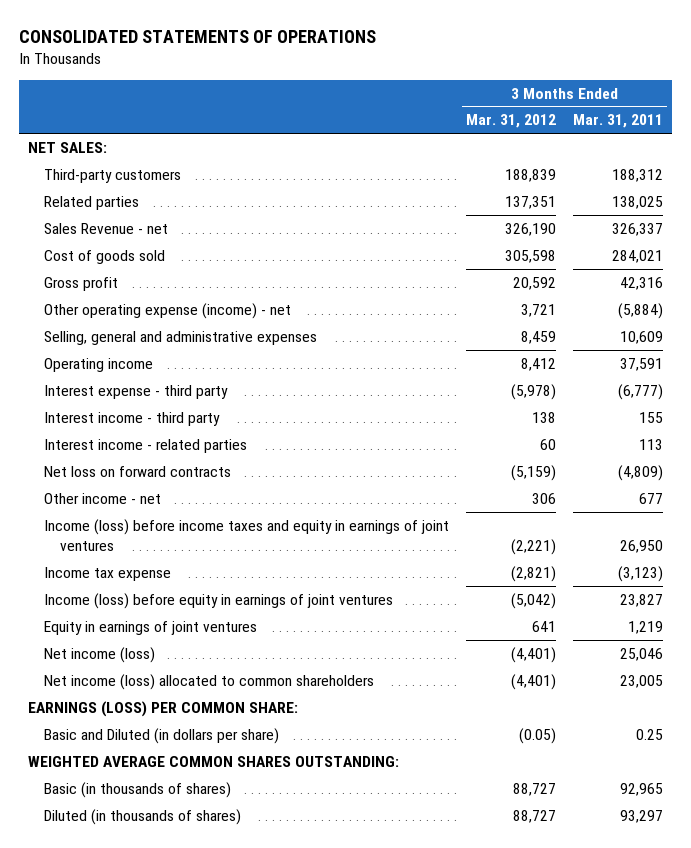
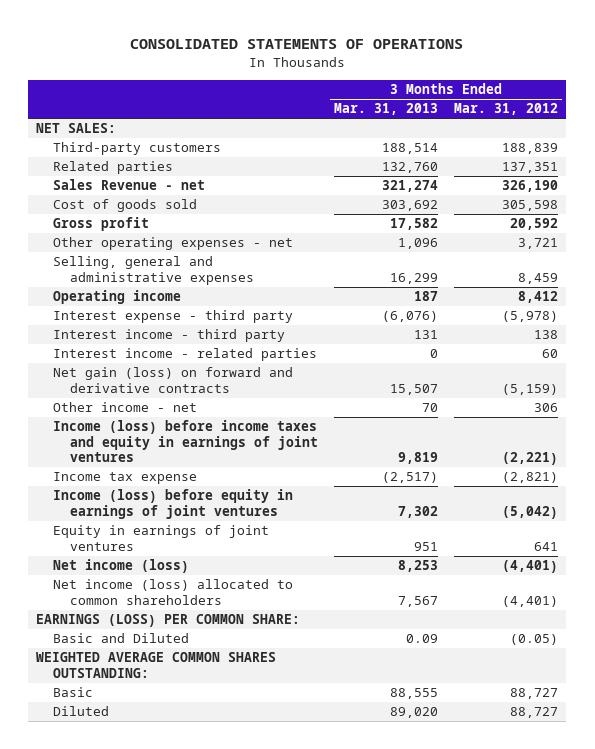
[573,114,664,129] Mar. 31, 2011 -> none
none -> [334,103,439,116] Mar. 31, 2013
[43,302,291,319] Other operating expense (income) - net -> [53,237,294,251] Other operating expenses - net
[43,465,231,477] Net loss on forward contracts -> [53,367,294,393] Net gain (loss) on forward and derivative contracts
[43,727,279,744] Basic and Diluted (in dollars per share) -> [53,633,190,644] Basic and Diluted
[43,781,231,798] Basic (in thousands of shares) -> [53,687,94,698] Basic
[43,808,241,825] Diluted (in thousands of shares) -> [53,706,110,717] Diluted

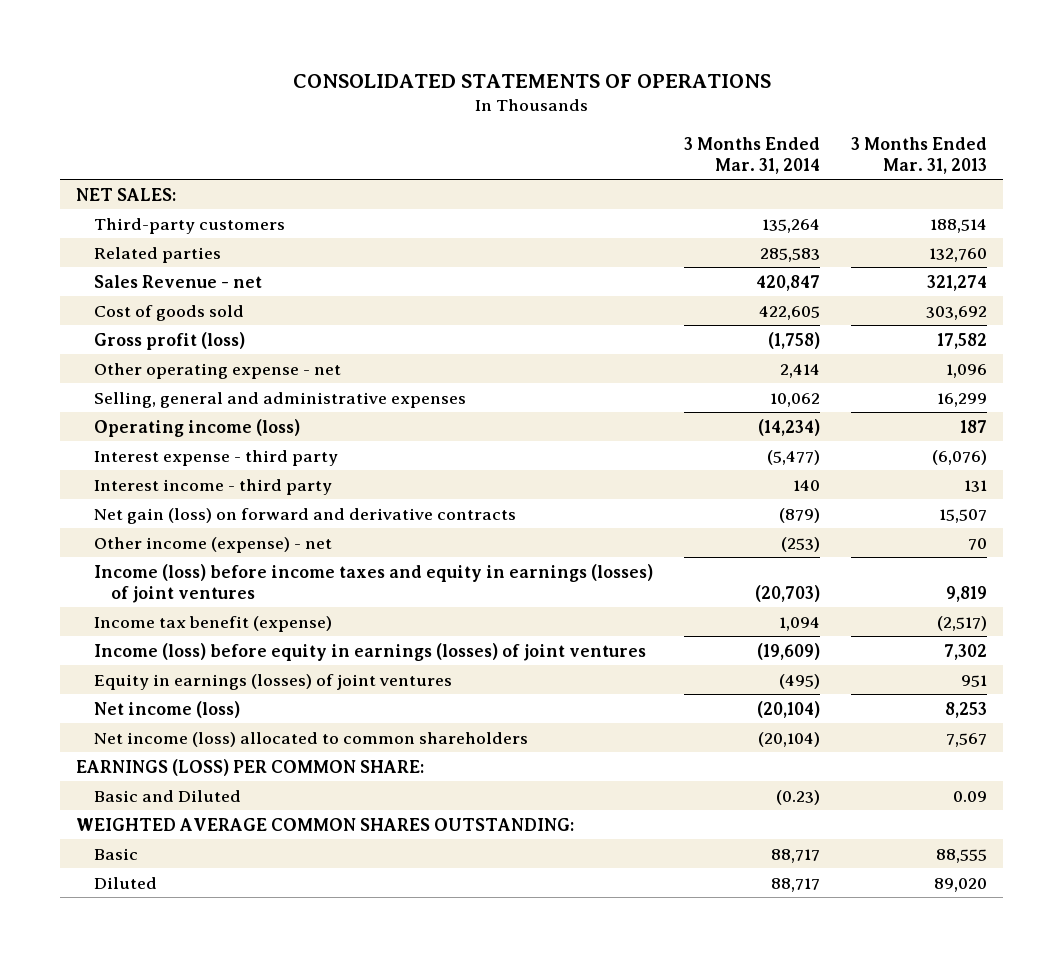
[454,103,559,116] Mar. 31, 2012 -> none
none -> [683,136,820,174] 3 Months Ended Mar. 31, 2014
[53,217,150,232] Gross profit -> [93,331,245,350] Gross profit (loss)
[53,237,294,251] Other operating expenses - net -> [93,362,341,379] Other operating expense - net
[53,290,182,305] Operating income -> [93,418,300,437] Operating income (loss)
[53,348,318,362] Interest income - related parties -> none
[53,402,198,413] Other income - net -> [93,536,332,553] Other income (expense) - net
[53,420,318,462] Income (loss) before income taxes and equity in earnings of joint ventures -> [93,563,653,603] Income (loss) before income taxes and equity in earnings (losses) of joint ventures
[53,472,198,485] Income tax expense -> [93,615,332,632] Income tax benefit (expense)
[53,489,294,519] Income (loss) before equity in earnings of joint ventures -> [93,642,646,661] Income (loss) before equity in earnings (losses) of joint ventures
[53,525,270,551] Equity in earnings of joint ventures -> [93,673,452,690] Equity in earnings (losses) of joint ventures

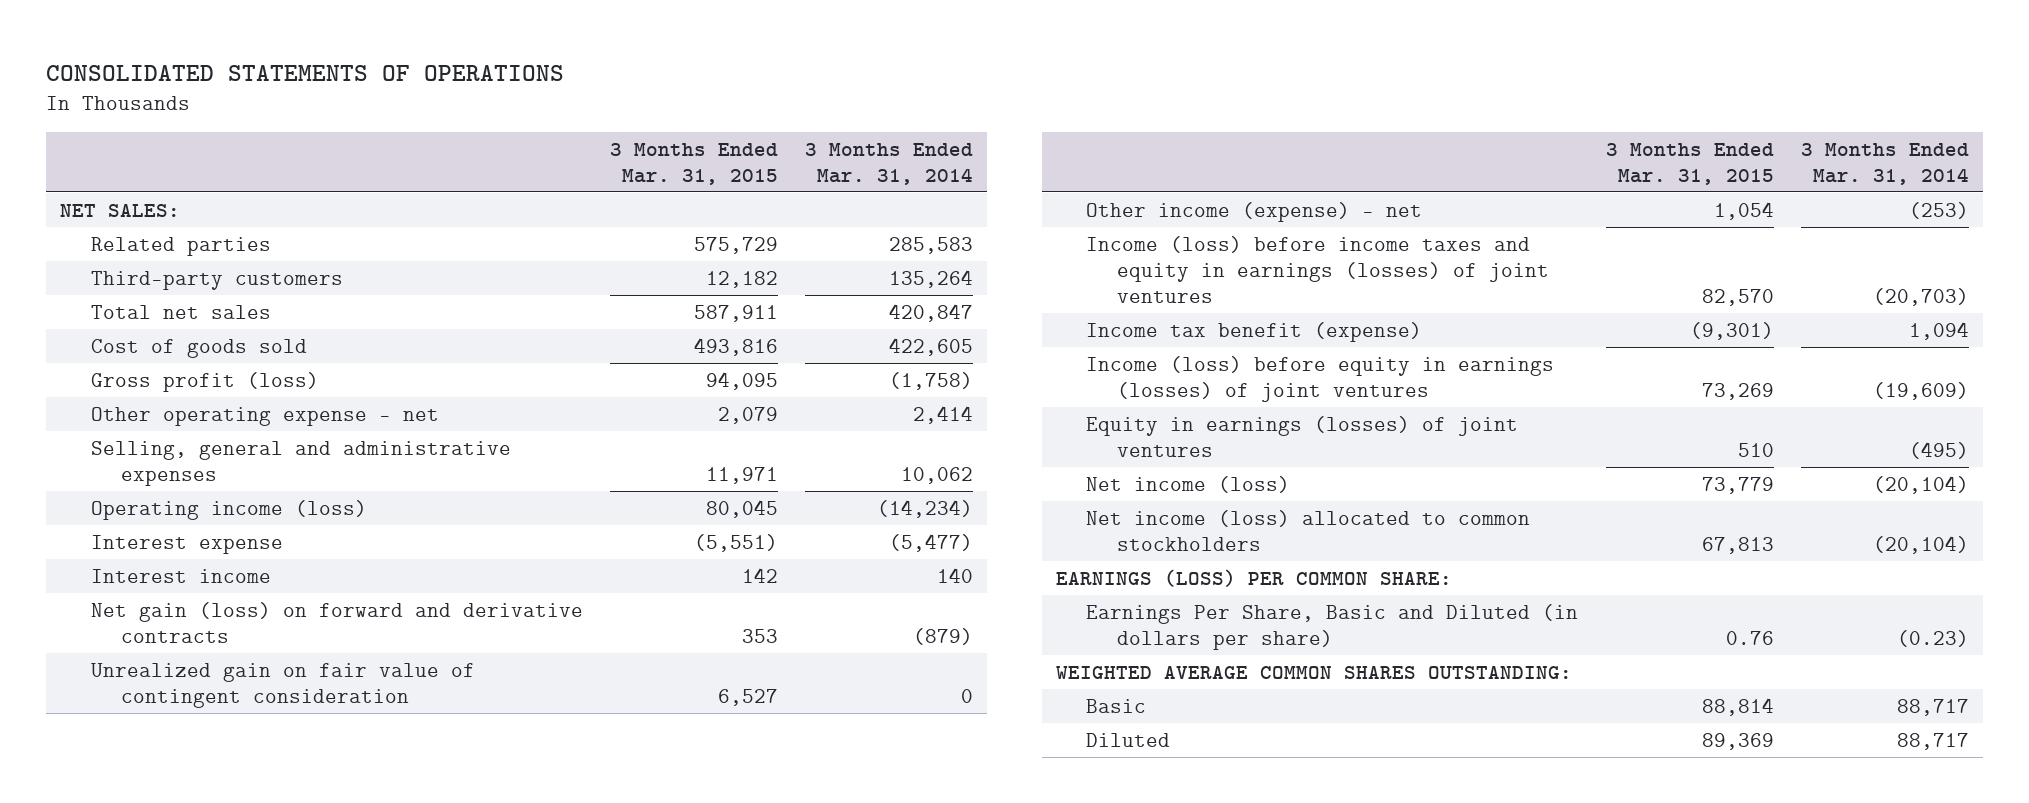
[851,136,988,174] 3 Months Ended Mar. 31, 2013 -> none
none -> [609,142,778,185] 3 Months Ended Mar. 31, 2015
[93,217,285,234] Third-party customers -> [90,270,343,290] Third-party customers
[93,274,262,288] Sales Revenue - net -> [90,304,271,319] Total net sales
[93,449,338,466] Interest expense - third party -> [90,534,283,554] Interest expense
[93,478,332,495] Interest income - third party -> [90,568,271,583] Interest income
none -> [90,662,475,708] Unrealized gain on fair value of contingent consideration
[93,731,528,747] Net income (loss) allocated to common shareholders -> [1086,509,1531,551] Net income (loss) allocated to common stockholders
[93,789,241,802] Basic and Diluted -> [1086,603,1579,650] Earnings Per Share, Basic and Diluted (in dollars per share)

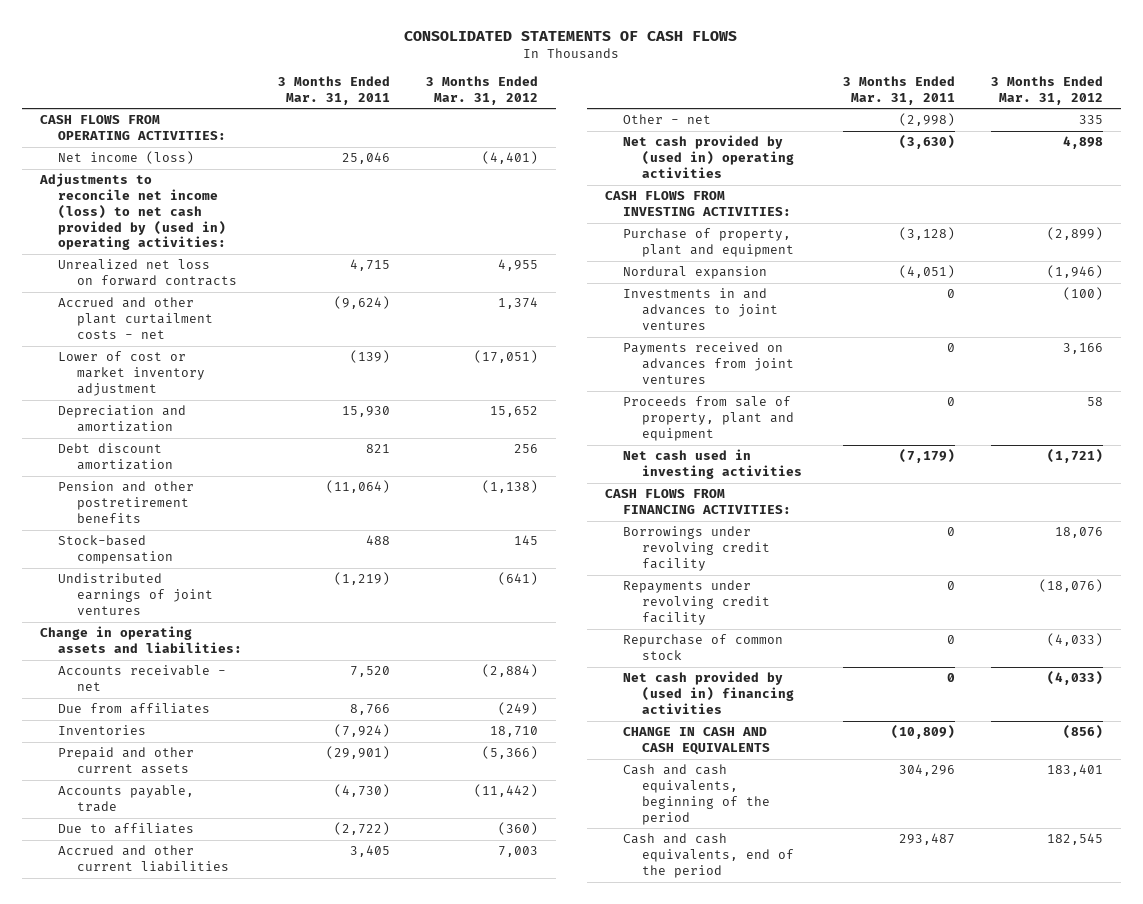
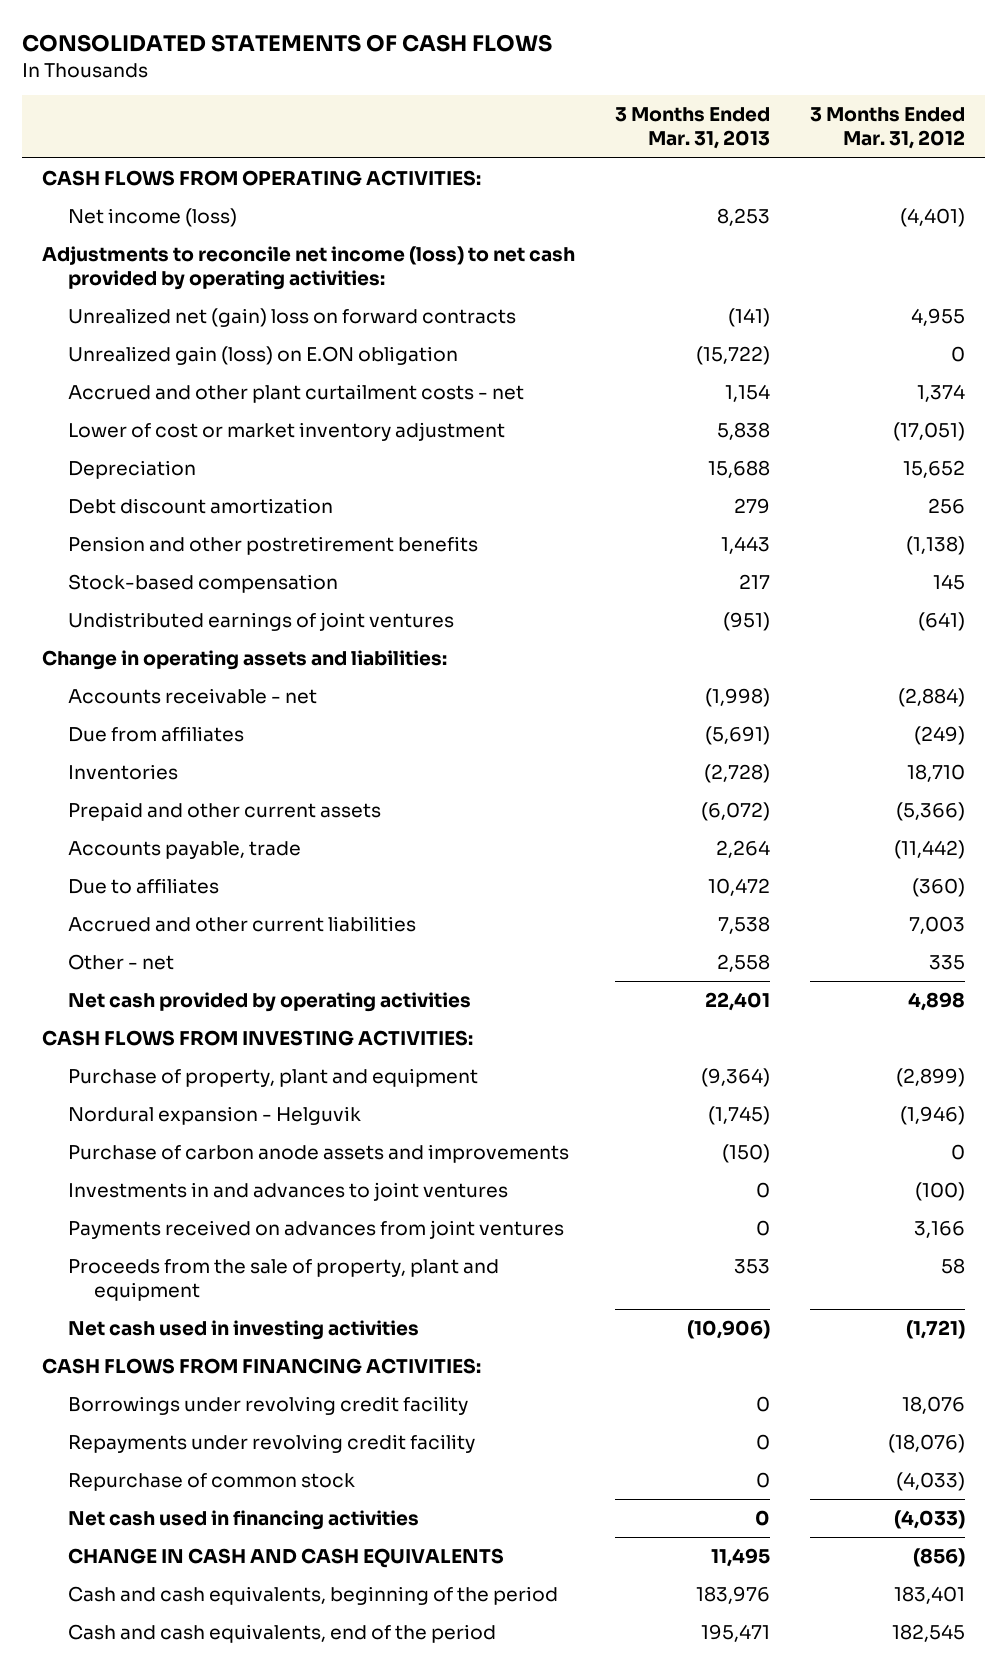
[277,75,390,105] 3 Months Ended Mar. 31, 2011 -> none
none -> [615,107,771,150] 3 Months Ended Mar. 31, 2013
[38,173,227,251] Adjustments to reconcile net income (loss) to net cash provided by (used in) operating activities: -> [42,245,576,290] Adjustments to reconcile net income (loss) to net cash provided by operating activities:
[58,259,237,287] Unrealized net loss on forward contracts -> [67,307,516,327] Unrealized net (gain) loss on forward contracts
none -> [67,345,458,365] Unrealized gain (loss) on E.ON obligation
[58,405,187,433] Depreciation and amortization -> [67,459,196,479] Depreciation
[623,135,794,178] Net cash provided by (used in) operating activities -> [67,991,471,1012] Net cash provided by operating activities
[623,266,768,280] Nordural expansion -> [67,1105,361,1125] Nordural expansion - Helguvik
none -> [67,1143,569,1163] Purchase of carbon anode assets and improvements
[623,396,794,441] Proceeds from sale of property, plant and equipment -> [67,1258,499,1301] Proceeds from the sale of property, plant and equipment
[623,671,794,714] Net cash provided by (used in) financing activities -> [67,1509,419,1530] Net cash used in financing activities

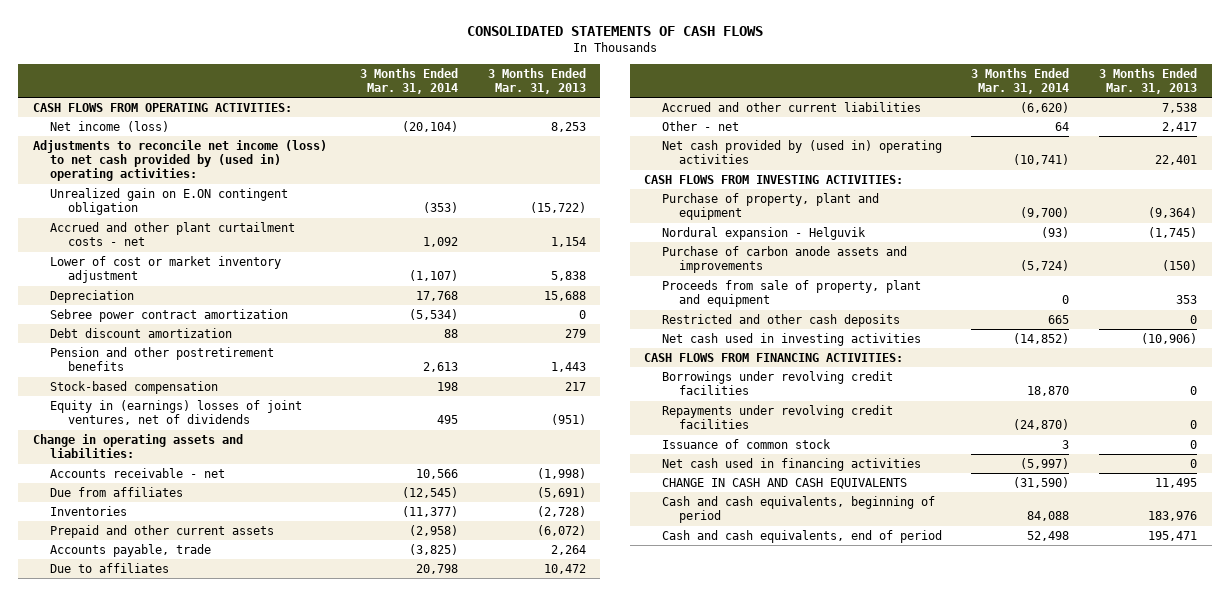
[810,107,966,150] 3 Months Ended Mar. 31, 2012 -> none
none -> [359,67,458,94] 3 Months Ended Mar. 31, 2014
[67,307,516,327] Unrealized net (gain) loss on forward contracts -> none
[42,245,576,290] Adjustments to reconcile net income (loss) to net cash provided by operating activities: -> [33,139,328,182] Adjustments to reconcile net income (loss) to net cash provided by (used in) operating activities:
[67,345,458,365] Unrealized gain (loss) on E.ON obligation -> [50,187,289,216] Unrealized gain on E.ON contingent obligation
none -> [50,308,289,322] Sebree power contract amortization
[67,611,454,631] Undistributed earnings of joint ventures -> [50,399,303,426] Equity in (earnings) losses of joint ventures, net of dividends
[717,953,771,972] 2,558 -> [1161,121,1197,132] 2,417
[67,991,471,1012] Net cash provided by operating activities -> [661,139,942,165] Net cash provided by (used in) operating activities
[67,1181,508,1201] Investments in and advances to joint ventures -> none
[67,1219,564,1239] Payments received on advances from joint ventures -> none
[67,1258,499,1301] Proceeds from the sale of property, plant and equipment -> [661,279,921,308] Proceeds from sale of property, plant and equipment
none -> [661,313,900,327] Restricted and other cash deposits
[67,1395,468,1415] Borrowings under revolving credit facility -> [661,370,893,396] Borrowings under revolving credit facilities
[67,1433,475,1453] Repayments under revolving credit facility -> [661,404,893,430] Repayments under revolving credit facilities
[67,1472,355,1491] Repurchase of common stock -> [661,438,831,449] Issuance of common stock
[67,1585,558,1605] Cash and cash equivalents, beginning of the period -> [661,495,935,524] Cash and cash equivalents, beginning of period
[67,1623,496,1643] Cash and cash equivalents, end of the period -> [661,529,942,543] Cash and cash equivalents, end of period

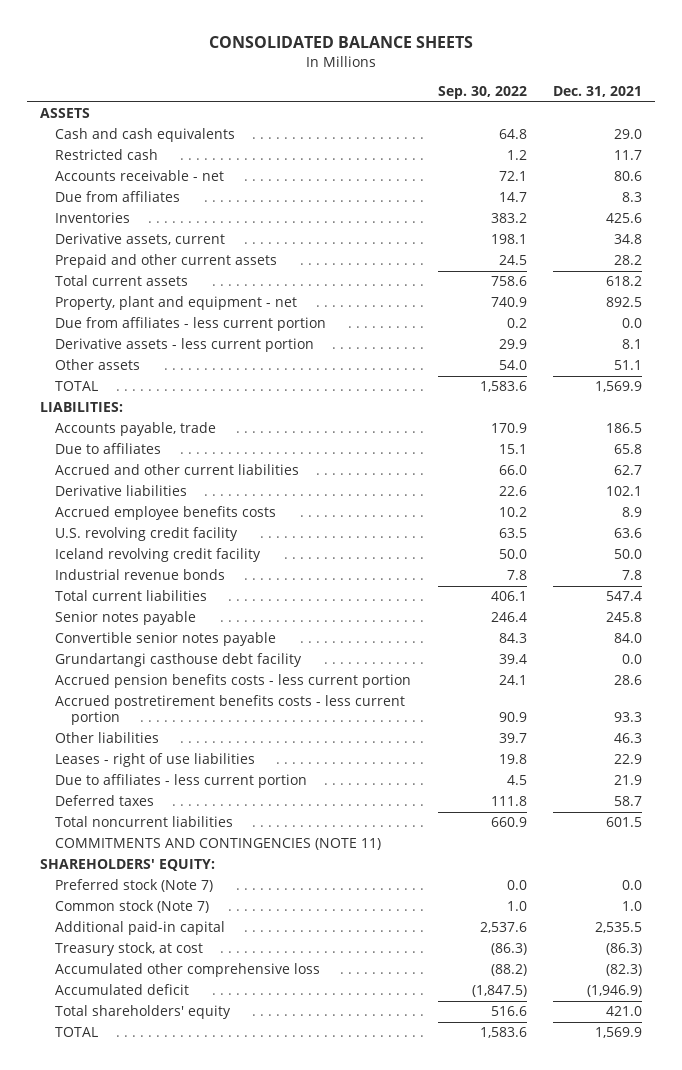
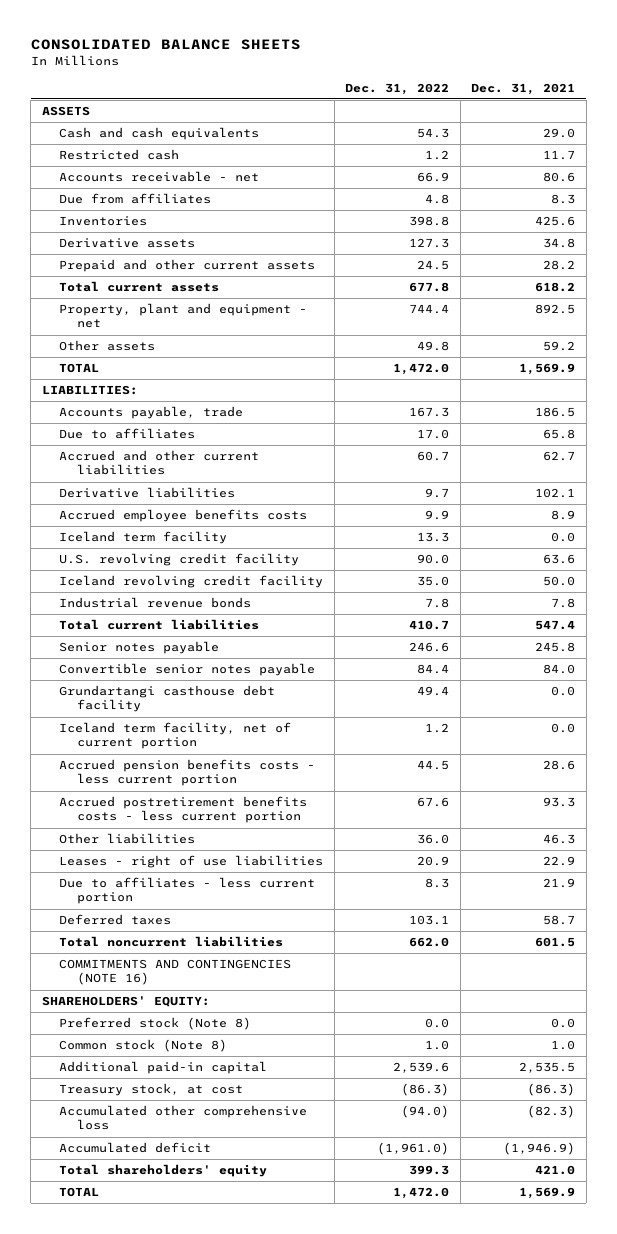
[437,85,527,99] Sep. 30, 2022 -> none
none -> [345,82,450,95] Dec. 31, 2022
[55,233,226,246] Derivative assets, current -> [59,238,196,249] Derivative assets
[55,317,327,332] Due from affiliates - less current portion -> none
[55,338,315,353] Derivative assets - less current portion -> none
[613,360,642,371] 51.1 -> [543,341,576,352] 59.2
none -> [59,531,228,545] Iceland term facility
none -> [59,722,292,750] Iceland term facility, net of current portion
[55,838,382,851] COMMITMENTS AND CONTINGENCIES (NOTE 11) -> [59,959,292,986] COMMITMENTS AND CONTINGENCIES (NOTE 16)
[55,879,214,893] Preferred stock (Note 7) -> [59,1017,252,1031] Preferred stock (Note 8)
[55,900,210,914] Common stock (Note 7) -> [59,1039,228,1053] Common stock (Note 8)

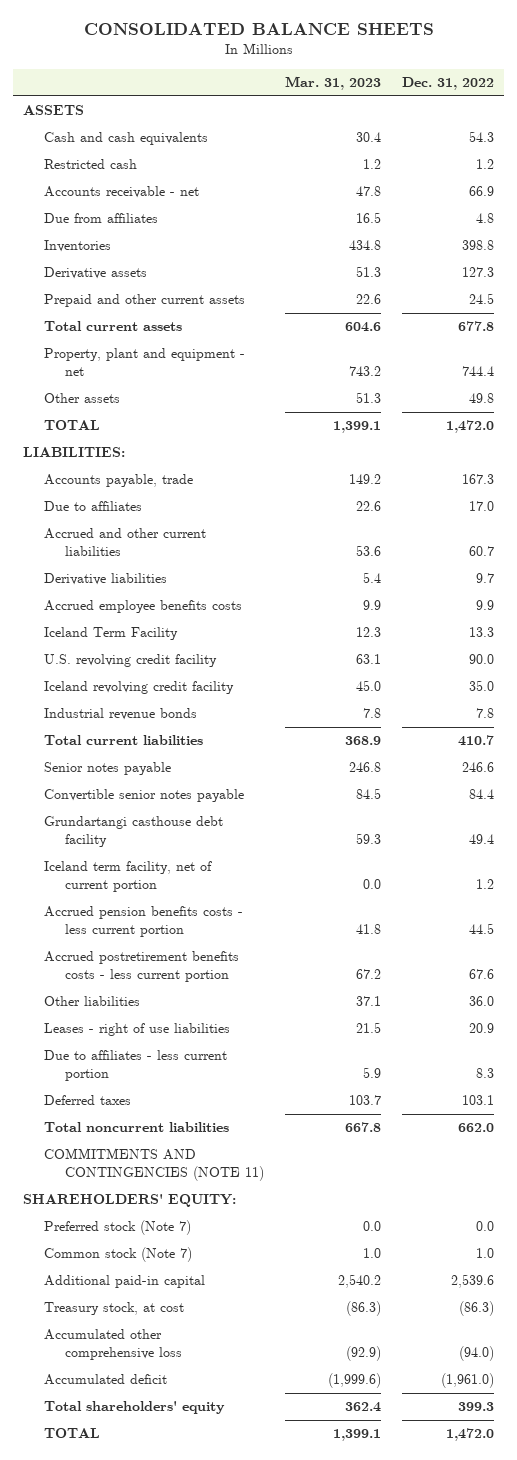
[471,82,576,95] Dec. 31, 2021 -> none
none -> [284,75,381,90] Mar. 31, 2023
[59,531,228,545] Iceland term facility -> [44,627,179,641] Iceland Term Facility
[59,959,292,986] COMMITMENTS AND CONTINGENCIES (NOTE 16) -> [44,1148,264,1182] COMMITMENTS AND CONTINGENCIES (NOTE 11)
[59,1017,252,1031] Preferred stock (Note 8) -> [44,1220,192,1236] Preferred stock (Note 7)
[59,1039,228,1053] Common stock (Note 8) -> [44,1247,193,1263] Common stock (Note 7)

